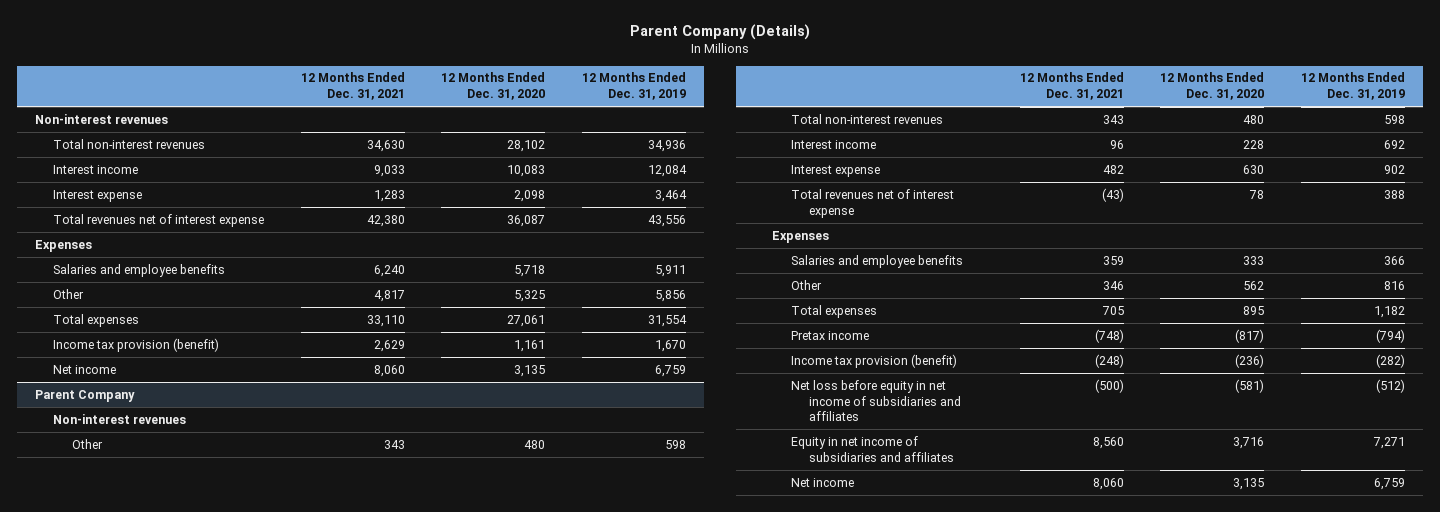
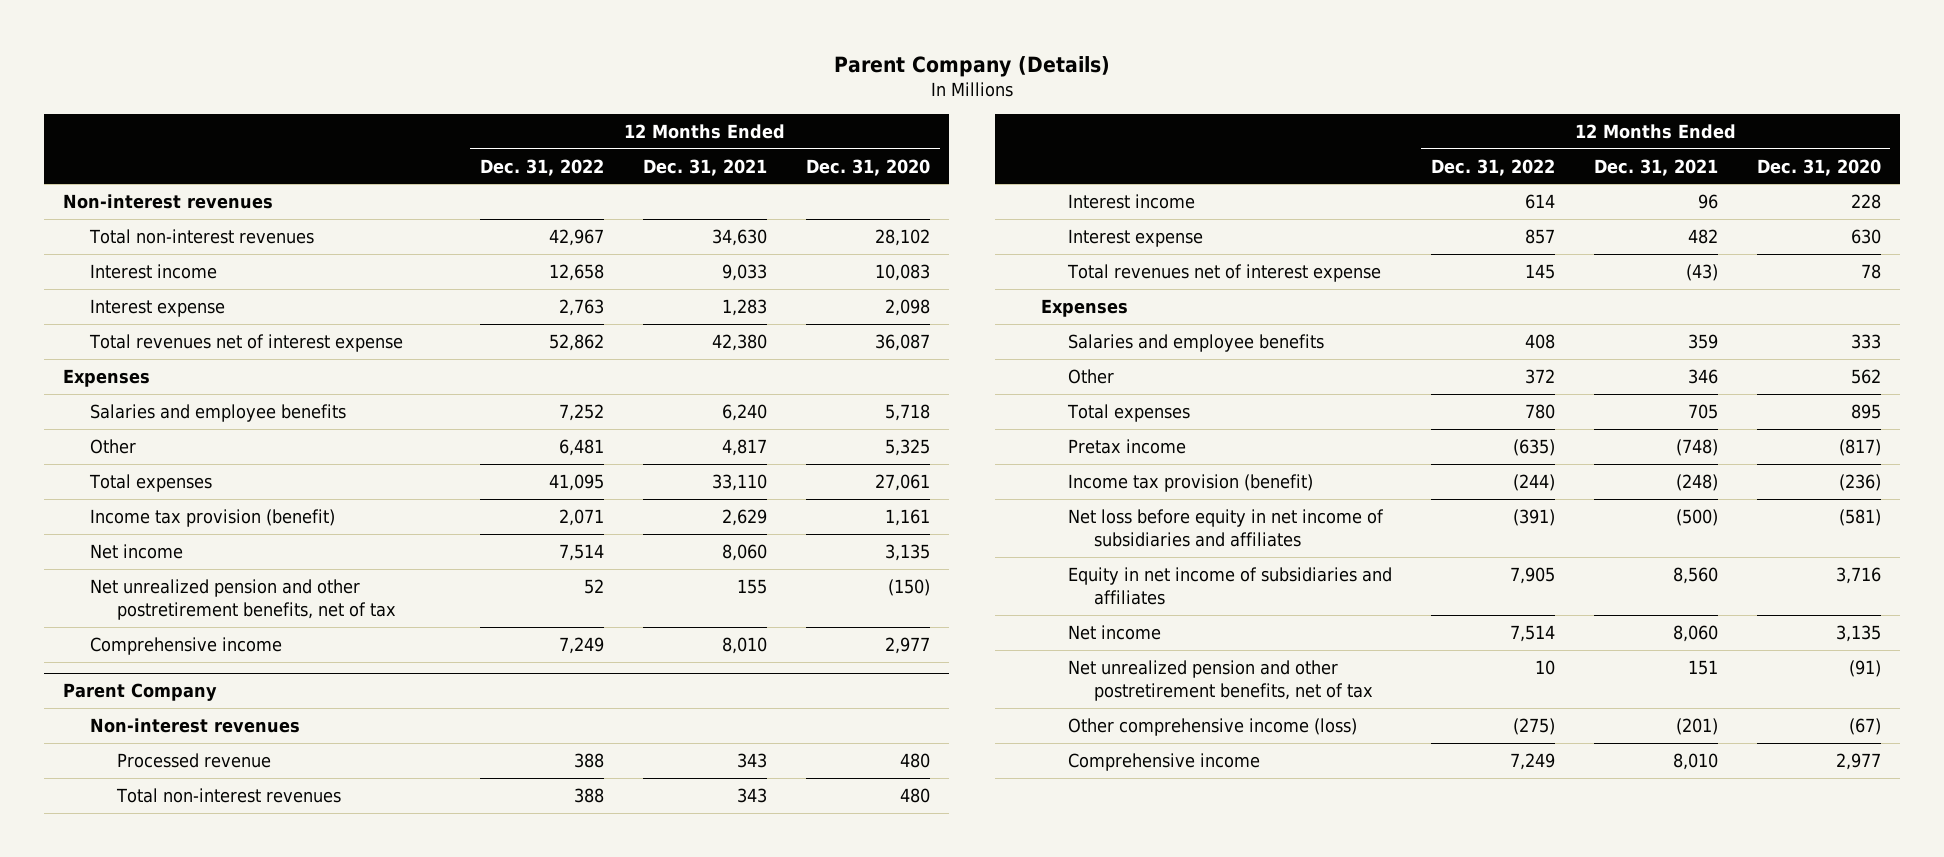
[581,72,686,101] 12 Months Ended Dec. 31, 2019 -> none
none -> [479,158,604,176] Dec. 31, 2022
none -> [90,578,396,620] Net unrealized pension and other postretirement benefits, net of tax
none -> [90,636,283,655] Comprehensive income
[71,438,103,449] Other -> [116,752,271,768] Processed revenue
none -> [1067,659,1374,701] Net unrealized pension and other postretirement benefits, net of tax
none -> [1067,717,1357,736] Other comprehensive income (loss)
none -> [1067,752,1260,771] Comprehensive income

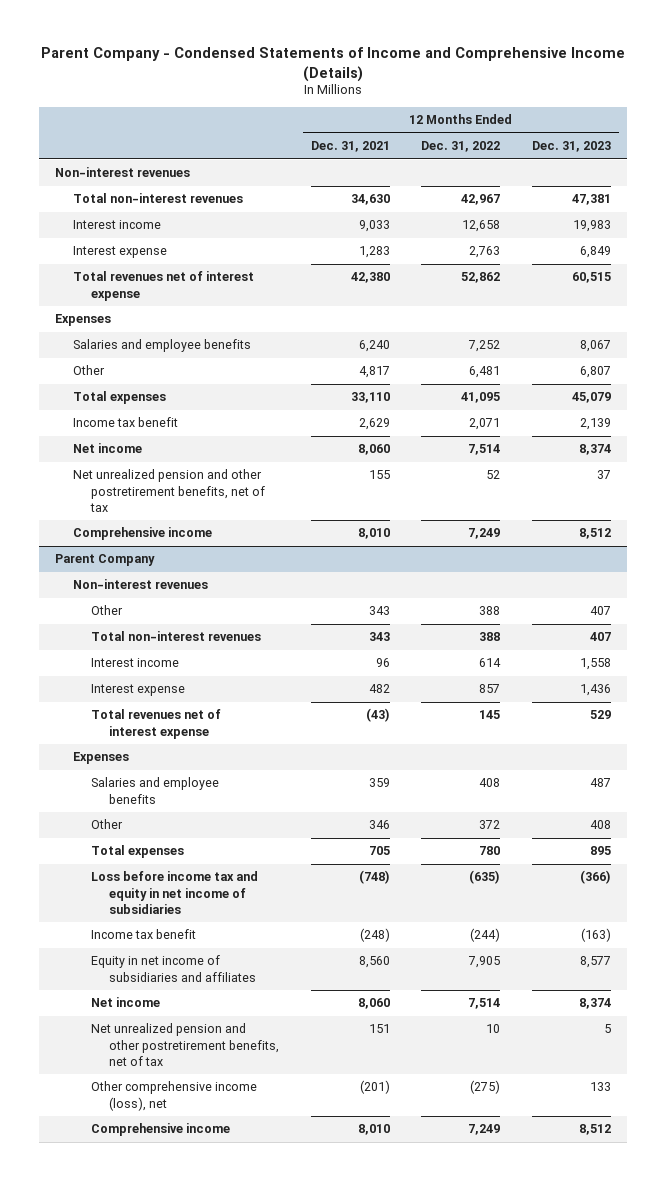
[833,55,1110,77] Parent Company (Details) -> [40,47,625,82] Parent Company - Condensed Statements of Income and Comprehensive Income (Details)
[805,158,930,176] Dec. 31, 2020 -> none
none -> [531,141,611,153] Dec. 31, 2023
[90,508,336,527] Income tax provision (benefit) -> [72,417,178,428] Income tax benefit
[116,752,271,768] Processed revenue -> [90,605,123,616] Other
[1067,508,1384,547] Net loss before equity in net income of subsidiaries and affiliates -> none
[1067,438,1186,454] Pretax income -> [90,871,258,914] Loss before income tax and equity in net income of subsidiaries
[1067,473,1313,492] Income tax provision (benefit) -> [90,929,196,940] Income tax benefit
[1067,717,1357,736] Other comprehensive income (loss) -> [90,1081,257,1111] Other comprehensive income (loss), net

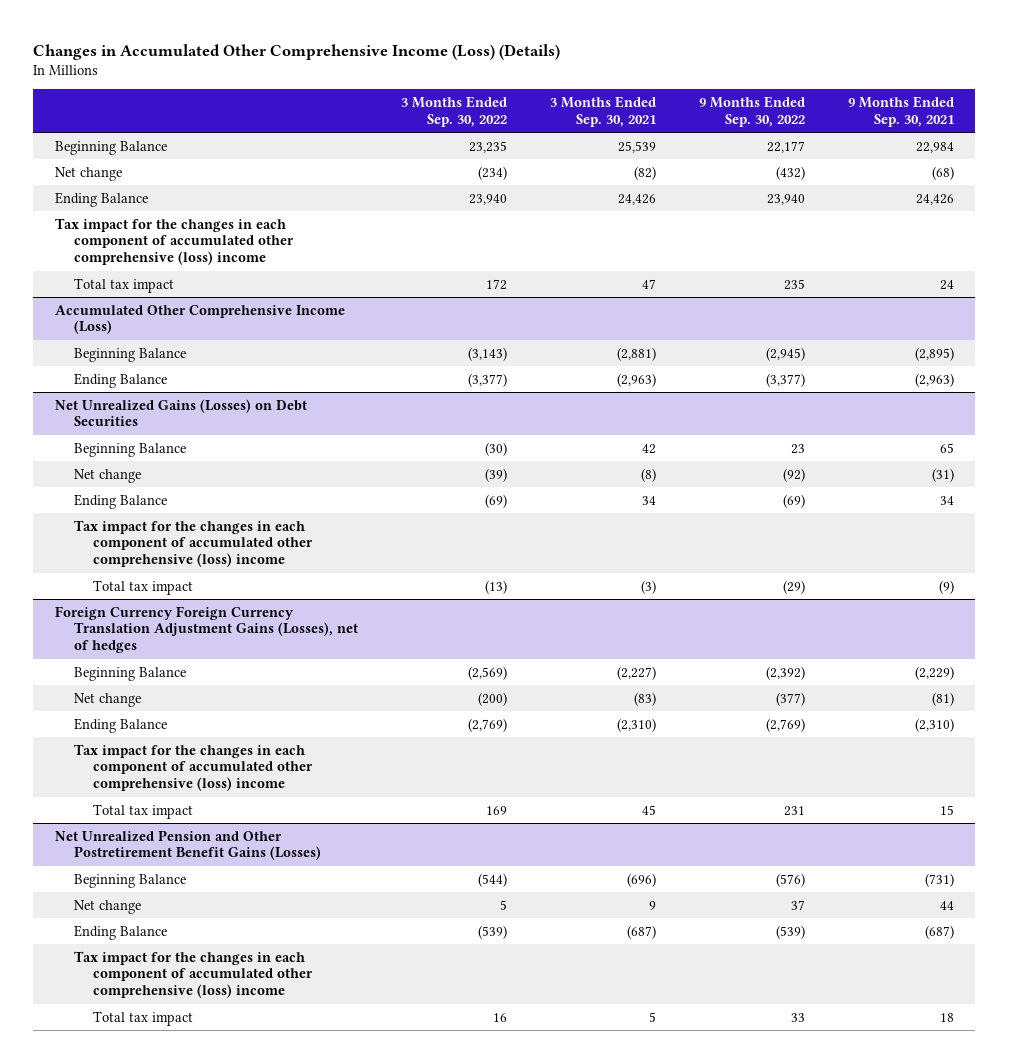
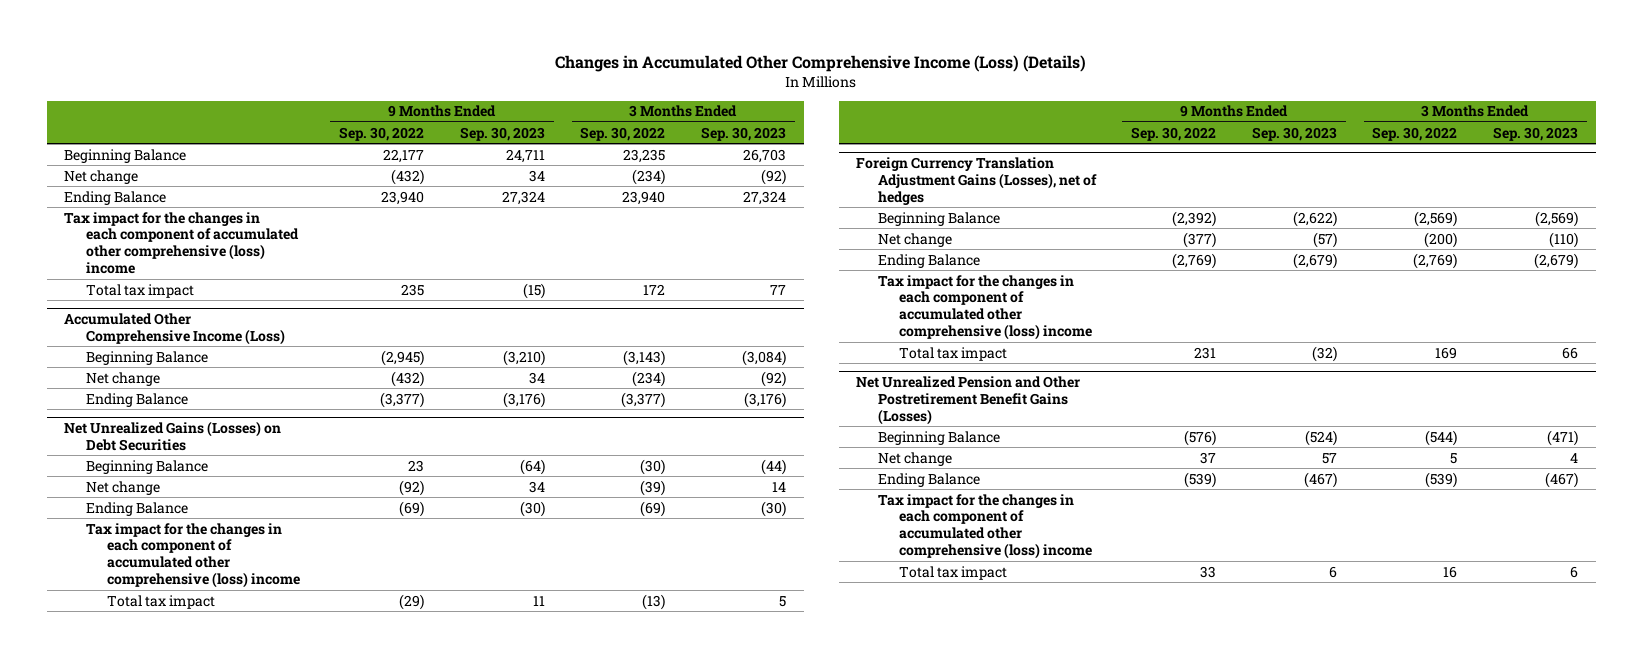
[549,96,656,127] 3 Months Ended Sep. 30, 2021 -> none
[847,96,954,127] 9 Months Ended Sep. 30, 2021 -> none
none -> [459,126,545,141] Sep. 30, 2023
none -> [701,126,787,141] Sep. 30, 2023
none -> [85,371,160,386] Net change
[54,605,359,654] Foreign Currency Foreign Currency Translation Adjustment Gains (Losses), net of hedges -> [856,157,1097,205] Foreign Currency Translation Adjustment Gains (Losses), net of hedges

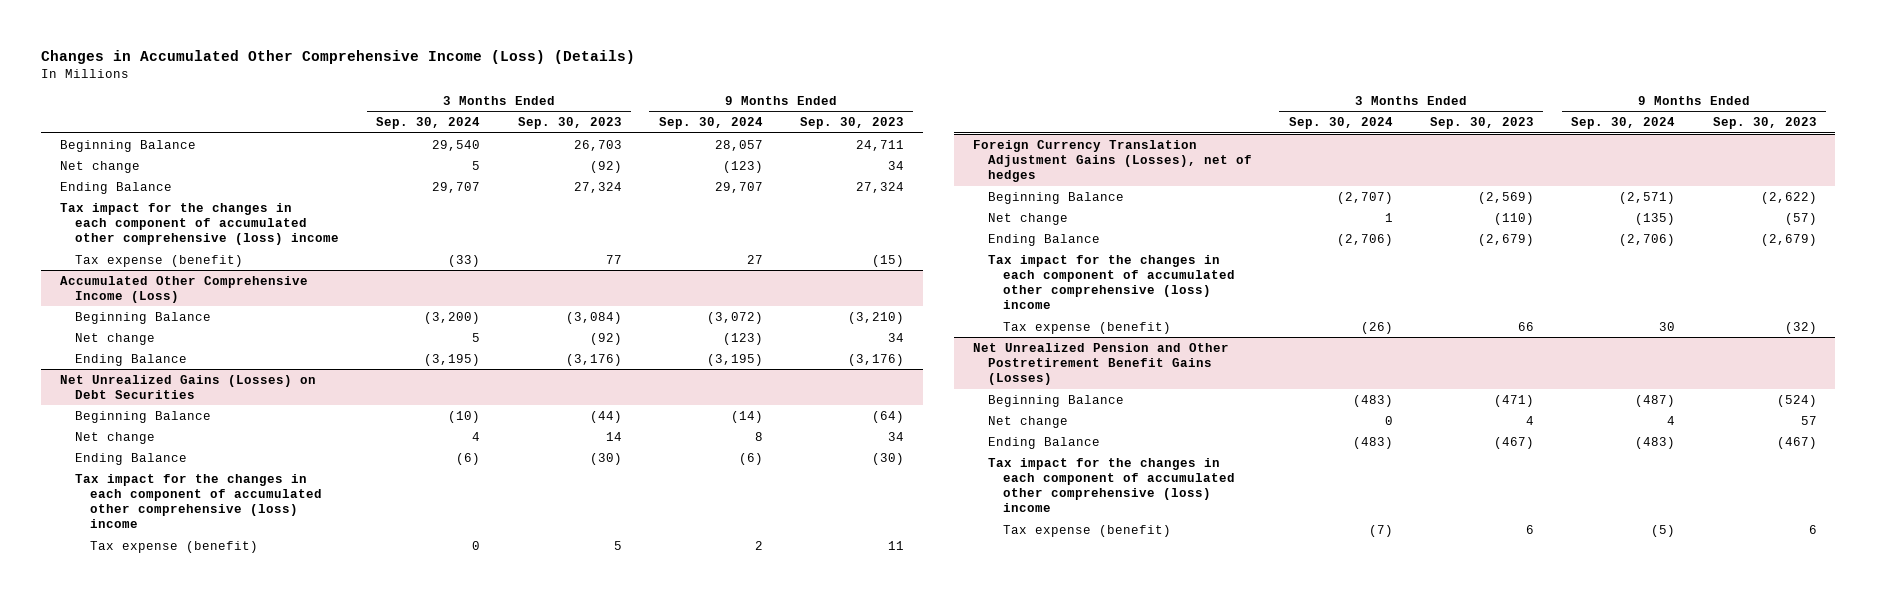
[339,126,425,141] Sep. 30, 2022 -> none
[580,126,666,141] Sep. 30, 2022 -> none
none -> [376,117,481,130] Sep. 30, 2024
none -> [658,117,763,130] Sep. 30, 2024
[85,283,194,298] Total tax impact -> [75,254,244,267] Tax expense (benefit)
[107,594,216,609] Total tax impact -> [90,540,259,553] Tax expense (benefit)
[899,346,1008,361] Total tax impact -> [1002,321,1171,334] Tax expense (benefit)
[899,565,1008,580] Total tax impact -> [1002,524,1171,537] Tax expense (benefit)

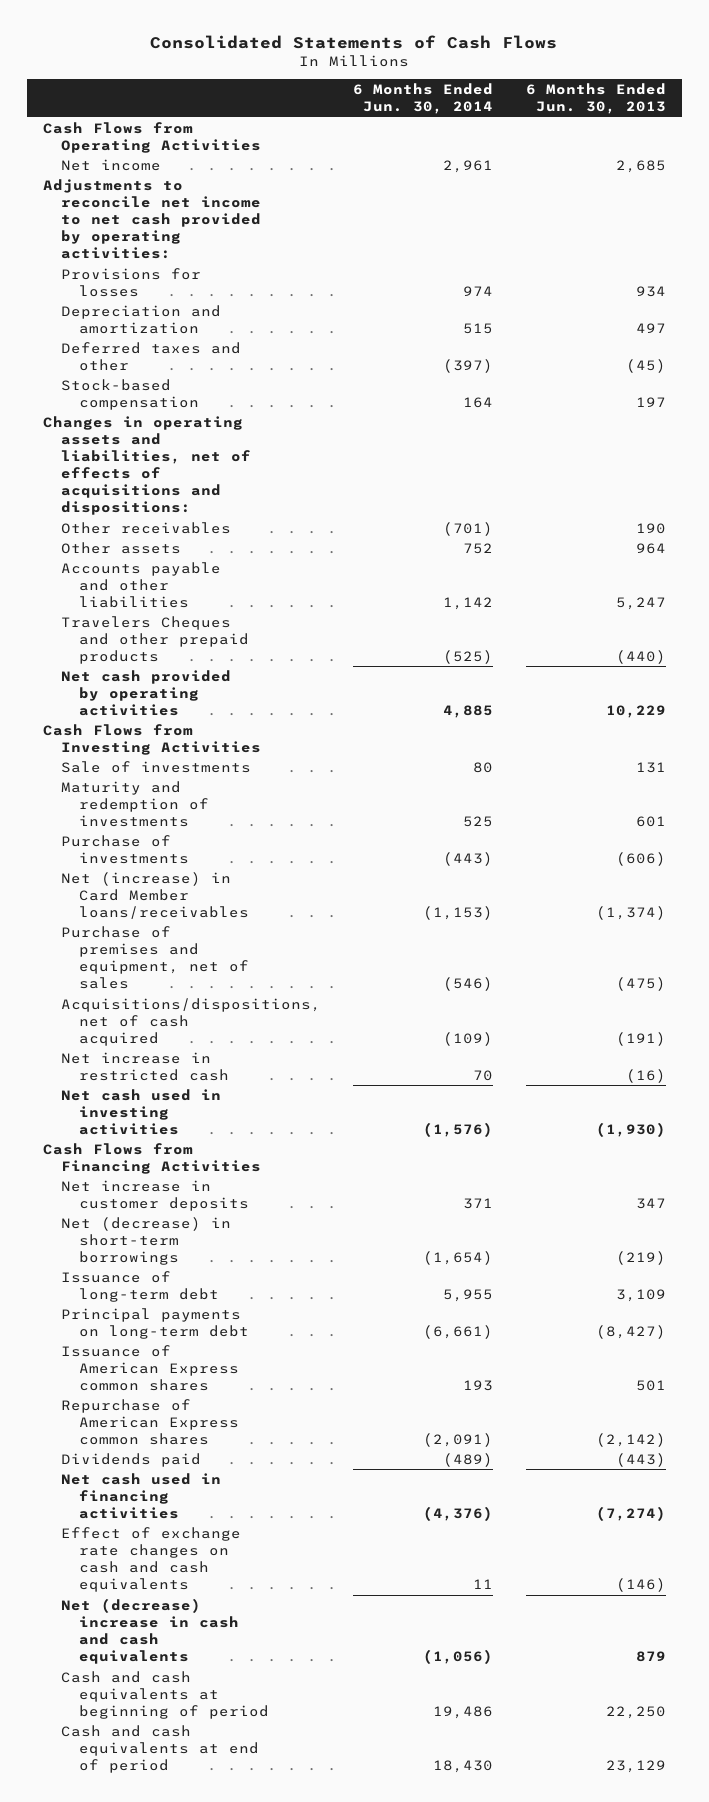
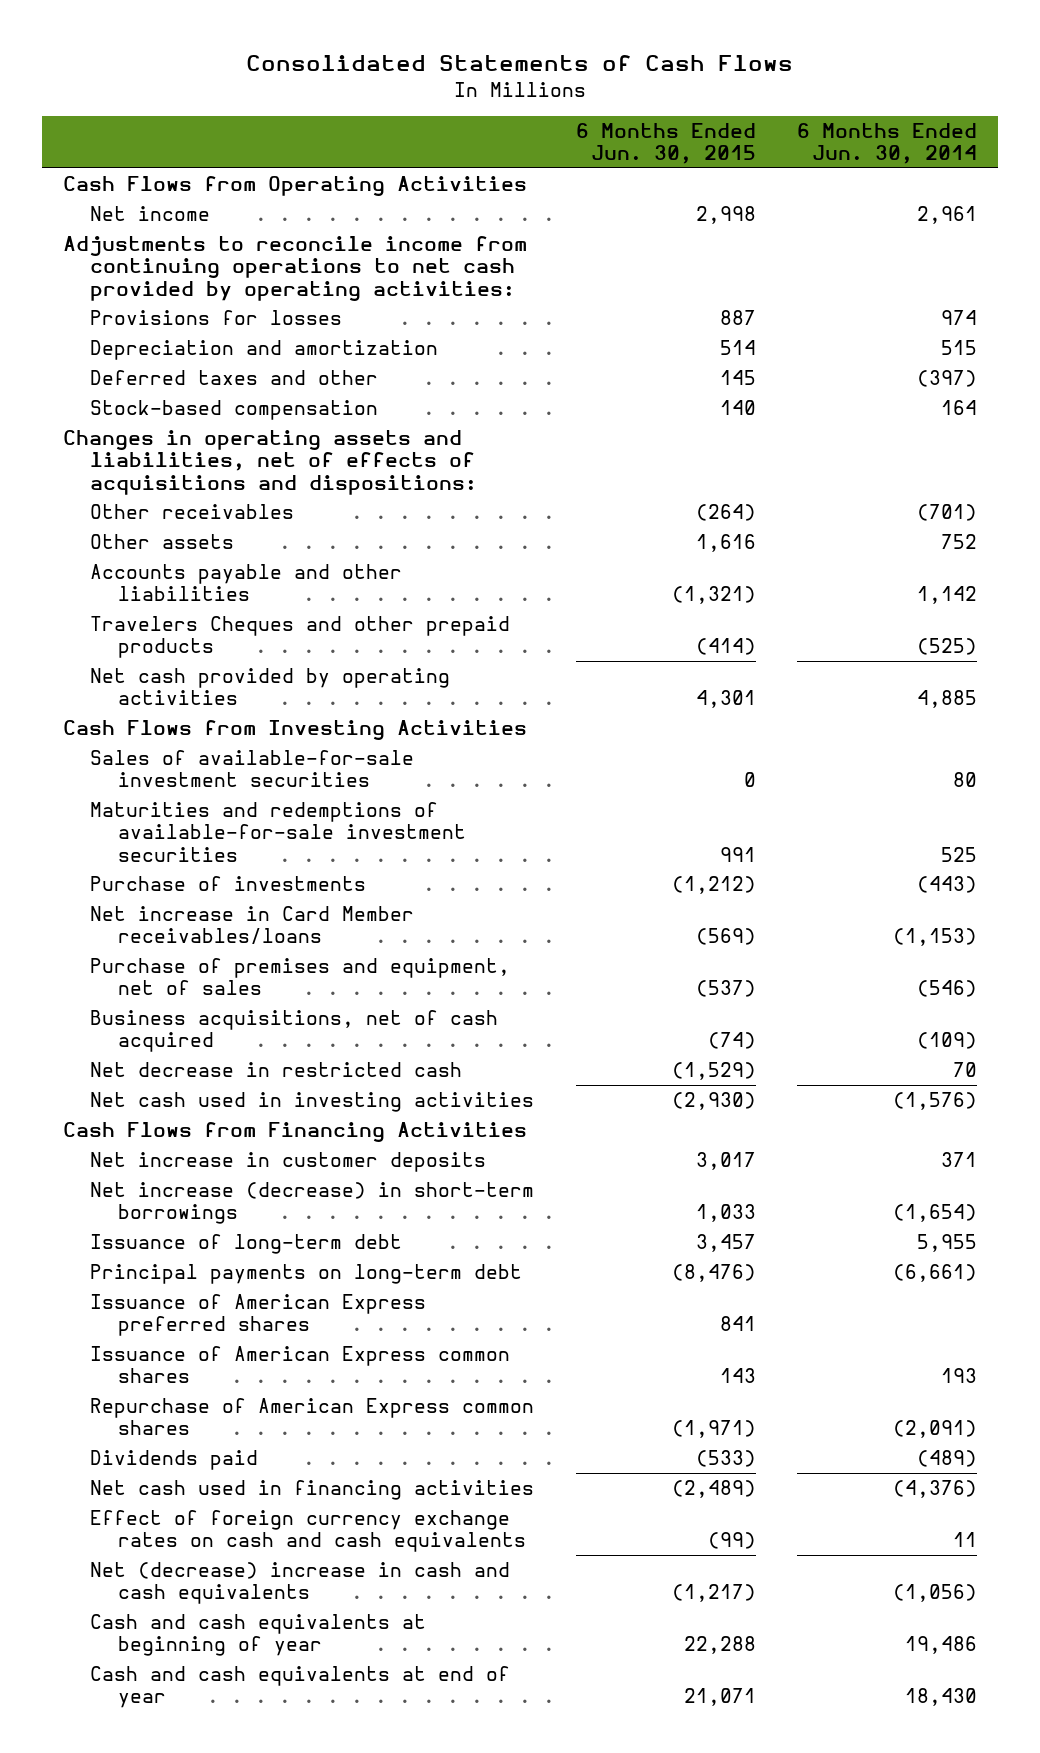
[525,83,666,115] 6 Months Ended Jun. 30, 2013 -> none
none -> [575,122,756,164] 6 Months Ended Jun. 30, 2015
[42,178,261,260] Adjustments to reconcile net income to net cash provided by operating activities: -> [62,236,527,301] Adjustments to reconcile income from continuing operations to net cash provided by operating activities:
[60,760,251,773] Sale of investments -> [90,750,415,788] Sales of available-for-sale investment securities
[60,780,209,828] Maturity and redemption of investments -> [90,802,467,862] Maturities and redemptions of available-for-sale investment securities
[60,871,249,920] Net (increase) in Card Member loans/receivables -> [90,906,415,945] Net increase in Card Member receivables/loans
[60,997,321,1047] Acquisitions/dispositions, net of cash acquired -> [90,1010,499,1053] Business acquisitions, net of cash acquired
[60,1051,229,1081] Net increase in restricted cash -> [90,1062,463,1078] Net decrease in restricted cash
[60,1216,231,1266] Net (decrease) in short-term borrowings -> [90,1182,535,1225] Net increase (decrease) in short-term borrowings
none -> [90,1294,427,1337] Issuance of American Express preferred shares
[60,1526,241,1593] Effect of exchange rate changes on cash and cash equivalents -> [90,1510,527,1553] Effect of foreign currency exchange rates on cash and cash equivalents
[60,1670,269,1720] Cash and cash equivalents at beginning of period -> [90,1614,427,1657] Cash and cash equivalents at beginning of year
[60,1724,259,1774] Cash and cash equivalents at end of period -> [90,1666,511,1709] Cash and cash equivalents at end of year

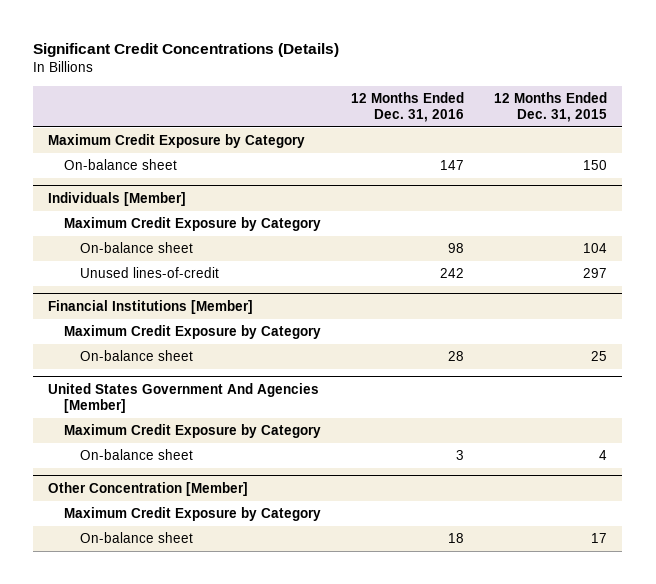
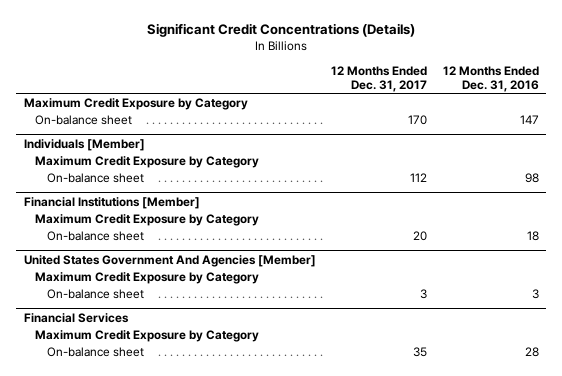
[494,92,608,122] 12 Months Ended Dec. 31, 2015 -> none
none -> [331,65,428,92] 12 Months Ended Dec. 31, 2017
[80,267,220,279] Unused lines-of-credit -> none
[448,351,465,362] 28 -> [526,230,539,241] 18
[48,482,249,497] Other Concentration [Member] -> [23,312,129,323] Financial Services
[448,533,465,544] 18 -> [524,346,539,357] 28

